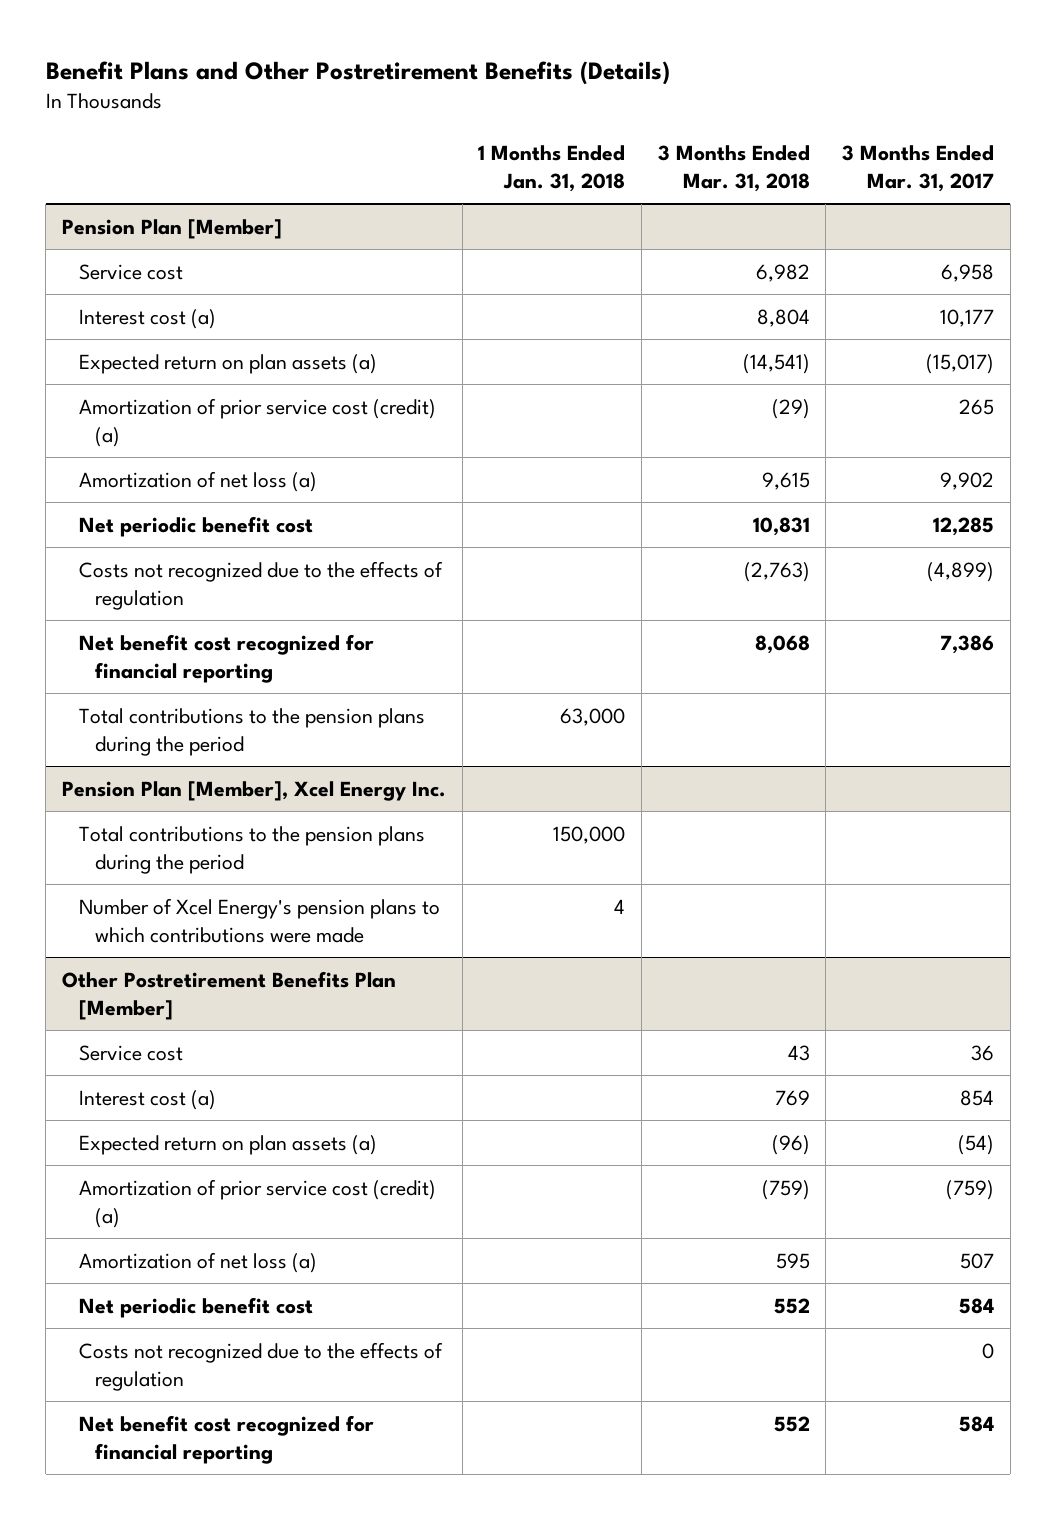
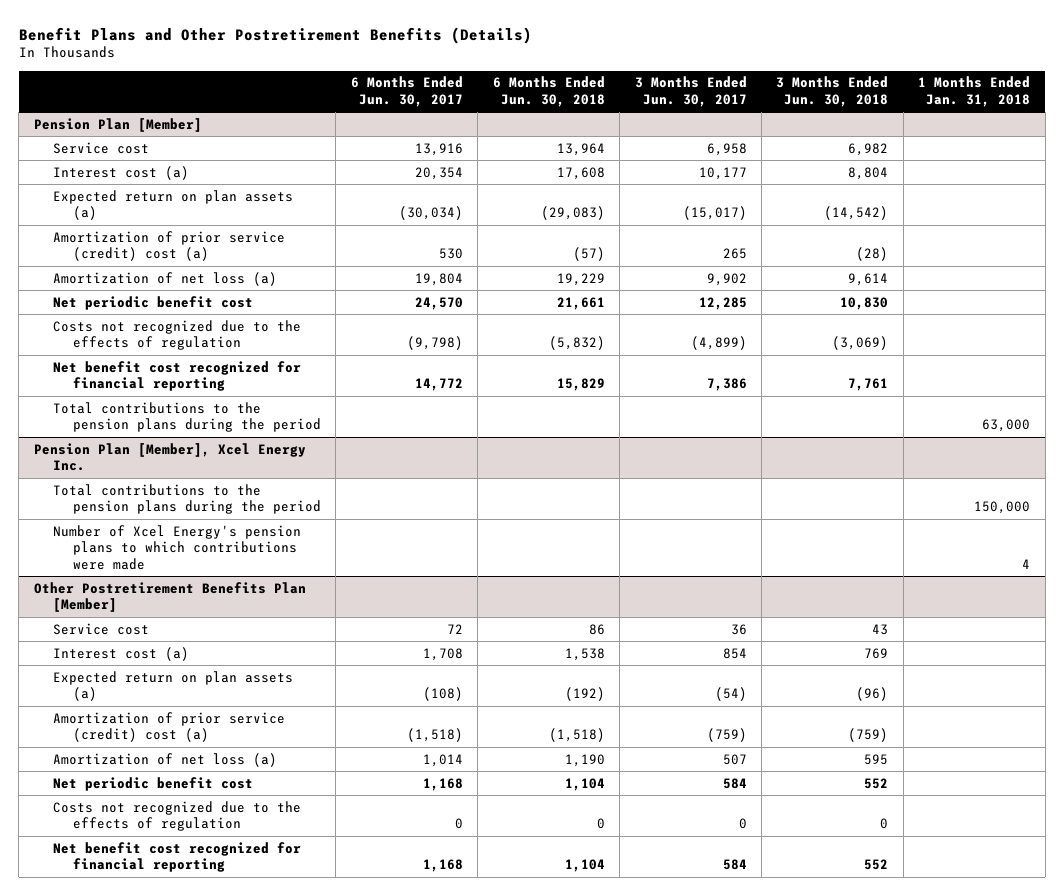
[657,144,810,192] 3 Months Ended Mar. 31, 2018 -> none
[842,144,995,192] 3 Months Ended Mar. 31, 2017 -> none
none -> [350,76,463,107] 6 Months Ended Jun. 30, 2017
none -> [492,76,605,107] 6 Months Ended Jun. 30, 2018
none -> [634,76,747,107] 3 Months Ended Jun. 30, 2017
none -> [776,76,889,107] 3 Months Ended Jun. 30, 2018
[78,397,436,447] Amortization of prior service cost (credit) (a) -> [53,230,286,262] Amortization of prior service (credit) cost (a)
[78,1178,436,1228] Amortization of prior service cost (credit) (a) -> [53,711,286,743] Amortization of prior service (credit) cost (a)

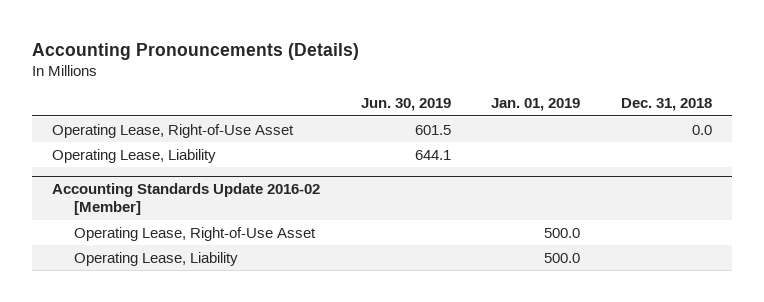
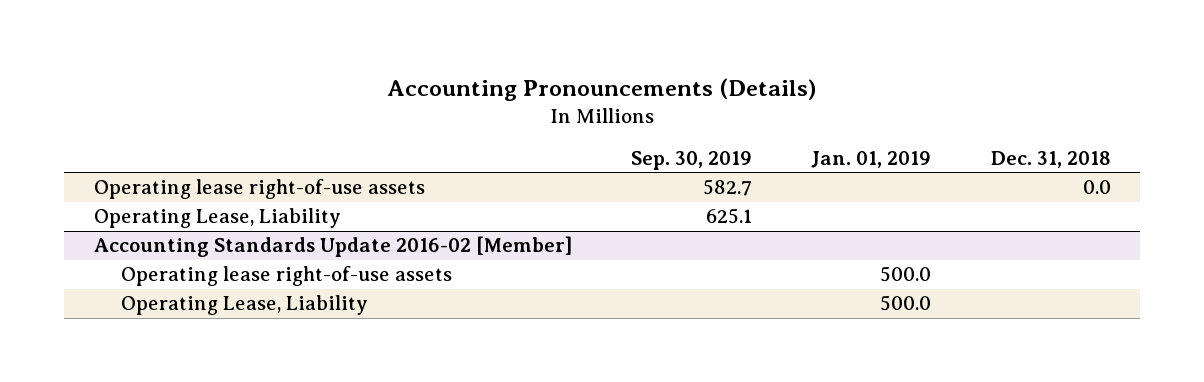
[360,98,451,112] Jun. 30, 2019 -> none
none -> [630,150,752,170] Sep. 30, 2019
[52,123,295,138] Operating Lease, Right-of-Use Asset -> [93,179,425,200] Operating lease right-of-use assets
[74,226,317,241] Operating Lease, Right-of-Use Asset -> [120,266,452,287] Operating lease right-of-use assets

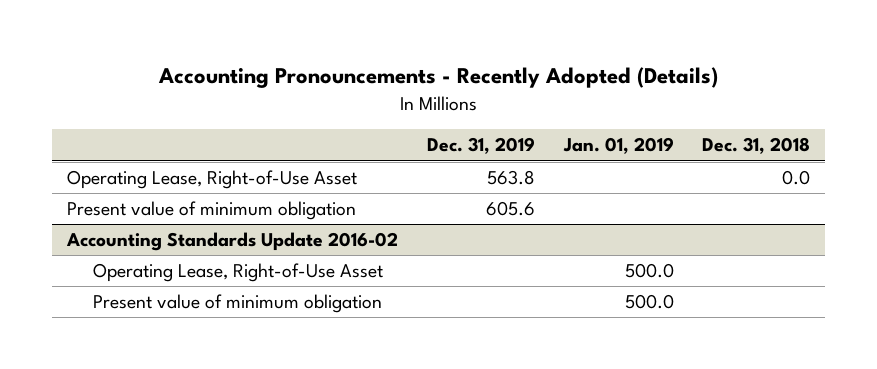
[387,77,817,101] Accounting Pronouncements (Details) -> [157,66,718,88] Accounting Pronouncements - Recently Adopted (Details)
[630,150,752,170] Sep. 30, 2019 -> none
none -> [426,137,535,155] Dec. 31, 2019
[93,179,425,200] Operating lease right-of-use assets -> [66,170,357,190] Operating Lease, Right-of-Use Asset
[93,208,341,229] Operating Lease, Liability -> [66,201,356,221] Present value of minimum obligation
[93,236,572,258] Accounting Standards Update 2016-02 [Member] -> [65,232,398,252] Accounting Standards Update 2016-02
[120,266,452,287] Operating lease right-of-use assets -> [92,263,383,283] Operating Lease, Right-of-Use Asset
[120,295,368,316] Operating Lease, Liability -> [92,294,382,314] Present value of minimum obligation

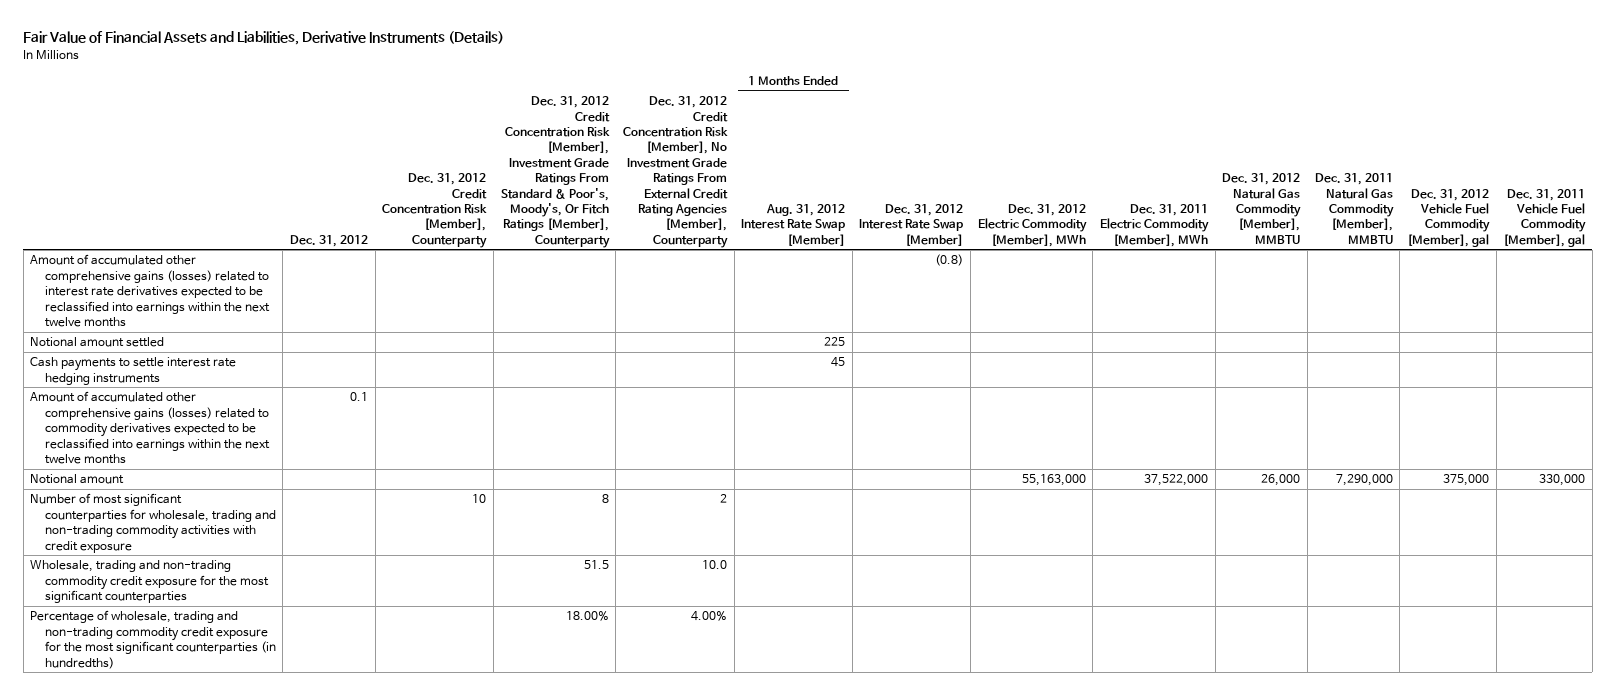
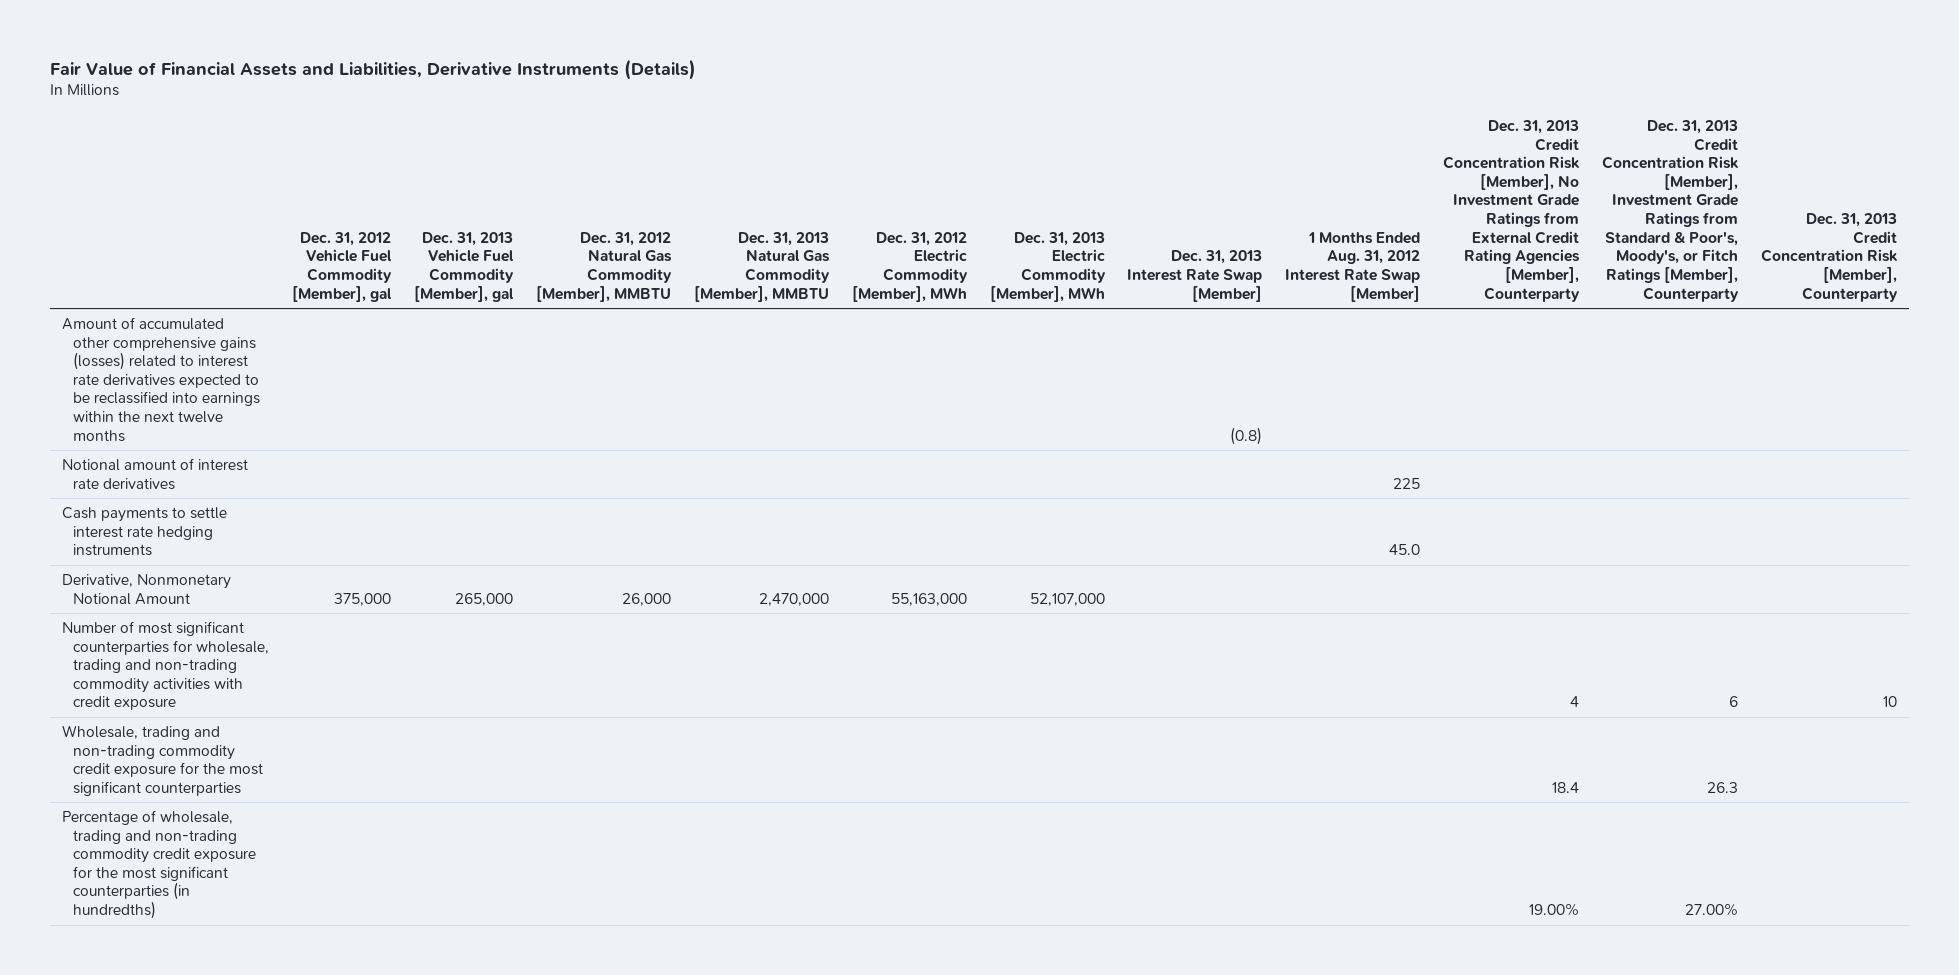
[290,234,369,247] Dec. 31, 2012 -> none
[382,173,488,248] Dec. 31, 2012 Credit Concentration Risk [Member], Counterparty -> none
[500,96,610,248] Dec. 31, 2012 Credit Concentration Risk [Member], Investment Grade Ratings From Standard & Poor's, Moody's, Or Fitch Ratings [Member], Counterparty -> none
[622,96,728,248] Dec. 31, 2012 Credit Concentration Risk [Member], No Investment Grade Ratings From External Credit Rating Agencies [Member], Counterparty -> none
[859,204,964,246] Dec. 31, 2012 Interest Rate Swap [Member] -> none
[1100,204,1210,247] Dec. 31, 2011 Electric Commodity [Member], MWh -> none
[1314,173,1394,244] Dec. 31, 2011 Natural Gas Commodity [Member], MMBTU -> none
[1503,188,1587,247] Dec. 31, 2011 Vehicle Fuel Commodity [Member], gal -> none
none -> [413,231,514,302] Dec. 31, 2013 Vehicle Fuel Commodity [Member], gal
none -> [693,231,830,302] Dec. 31, 2013 Natural Gas Commodity [Member], MMBTU
none -> [989,231,1106,302] Dec. 31, 2013 Electric Commodity [Member], MWh
none -> [1127,250,1263,302] Dec. 31, 2013 Interest Rate Swap [Member]
none -> [1443,119,1581,302] Dec. 31, 2013 Credit Concentration Risk [Member], No Investment Grade Ratings from External Credit Rating Agencies [Member], Counterparty
none -> [1602,119,1740,302] Dec. 31, 2013 Credit Concentration Risk [Member], Investment Grade Ratings from Standard & Poor's, Moody's, or Fitch Ratings [Member], Counterparty
none -> [1761,213,1899,302] Dec. 31, 2013 Credit Concentration Risk [Member], Counterparty
[30,391,270,465] Amount of accumulated other comprehensive gains (losses) related to commodity derivatives expected to be reclassified into earnings within the next twelve months -> none
[30,337,165,348] Notional amount settled -> [61,457,248,490] Notional amount of interest rate derivatives
[831,357,846,368] 45 -> [1389,544,1421,556] 45.0
[30,474,125,485] Notional amount -> [61,573,231,605] Derivative, Nonmonetary Notional Amount

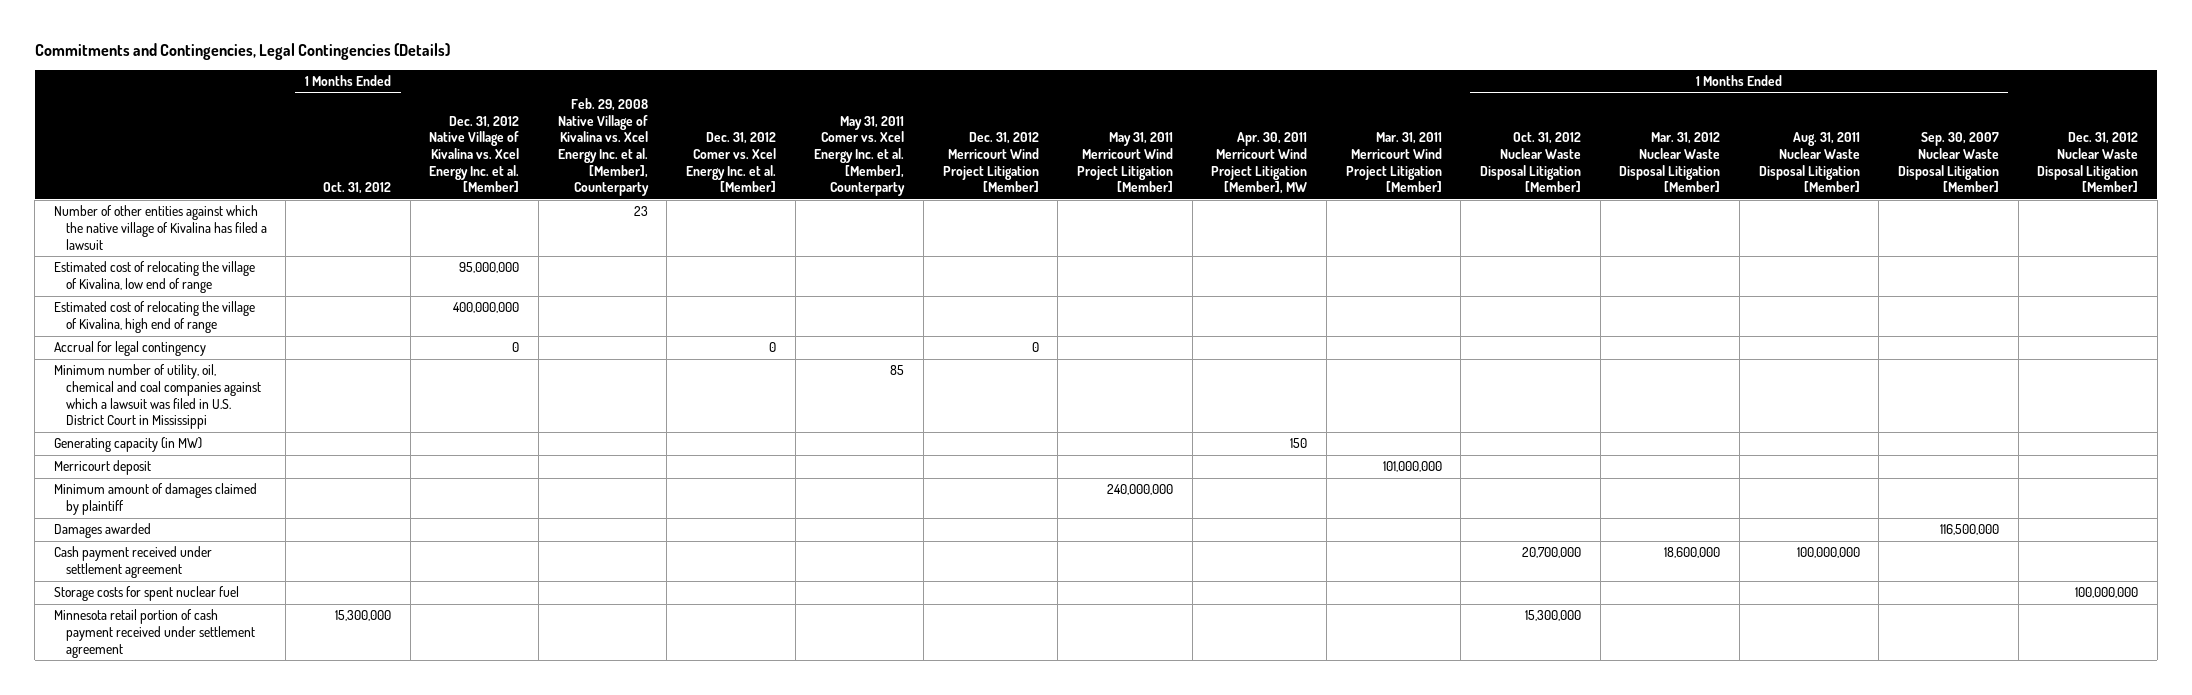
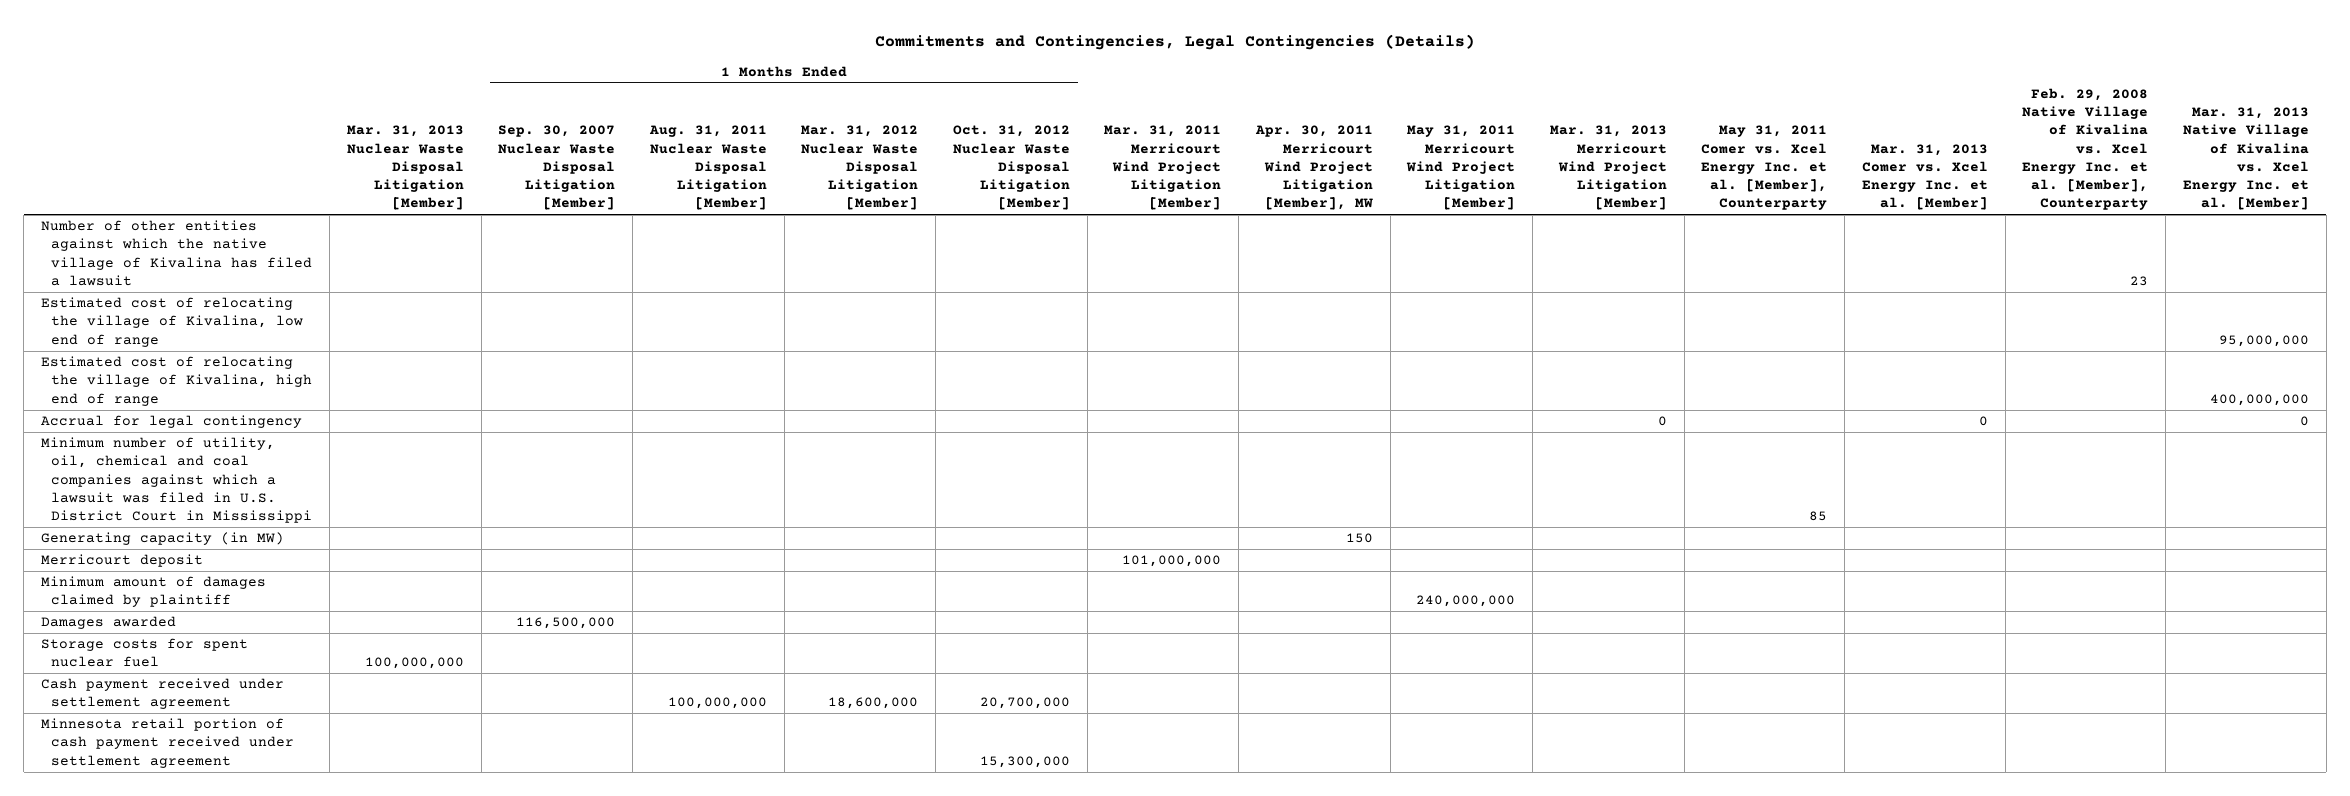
[322,182,391,195] Oct. 31, 2012 -> none
[429,115,520,193] Dec. 31, 2012 Native Village of Kivalina vs. Xcel Energy Inc. et al. [Member] -> none
[685,132,776,193] Dec. 31, 2012 Comer vs. Xcel Energy Inc. et al. [Member] -> none
[942,132,1039,193] Dec. 31, 2012 Merricourt Wind Project Litigation [Member] -> none
[2037,132,2139,193] Dec. 31, 2012 Nuclear Waste Disposal Litigation [Member] -> none
none -> [346,125,464,211] Mar. 31, 2013 Nuclear Waste Disposal Litigation [Member]
none -> [1549,125,1667,211] Mar. 31, 2013 Merricourt Wind Project Litigation [Member]
none -> [1861,143,1988,211] Mar. 31, 2013 Comer vs. Xcel Energy Inc. et al. [Member]
none -> [2182,107,2309,211] Mar. 31, 2013 Native Village of Kivalina vs. Xcel Energy Inc. et al. [Member]
[53,546,212,579] Cash payment received under settlement agreement -> [41,678,285,710] Cash payment received under settlement agreement

